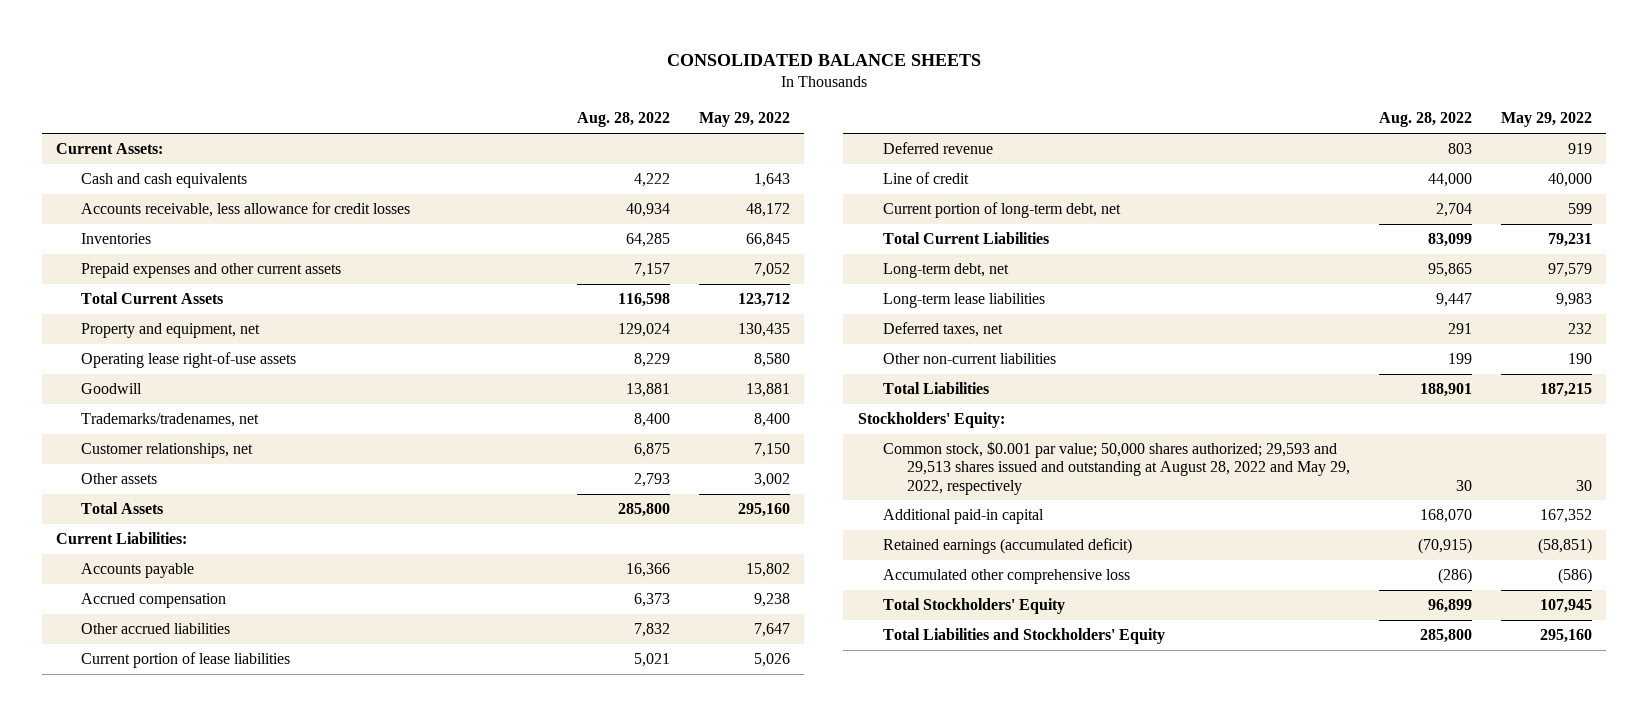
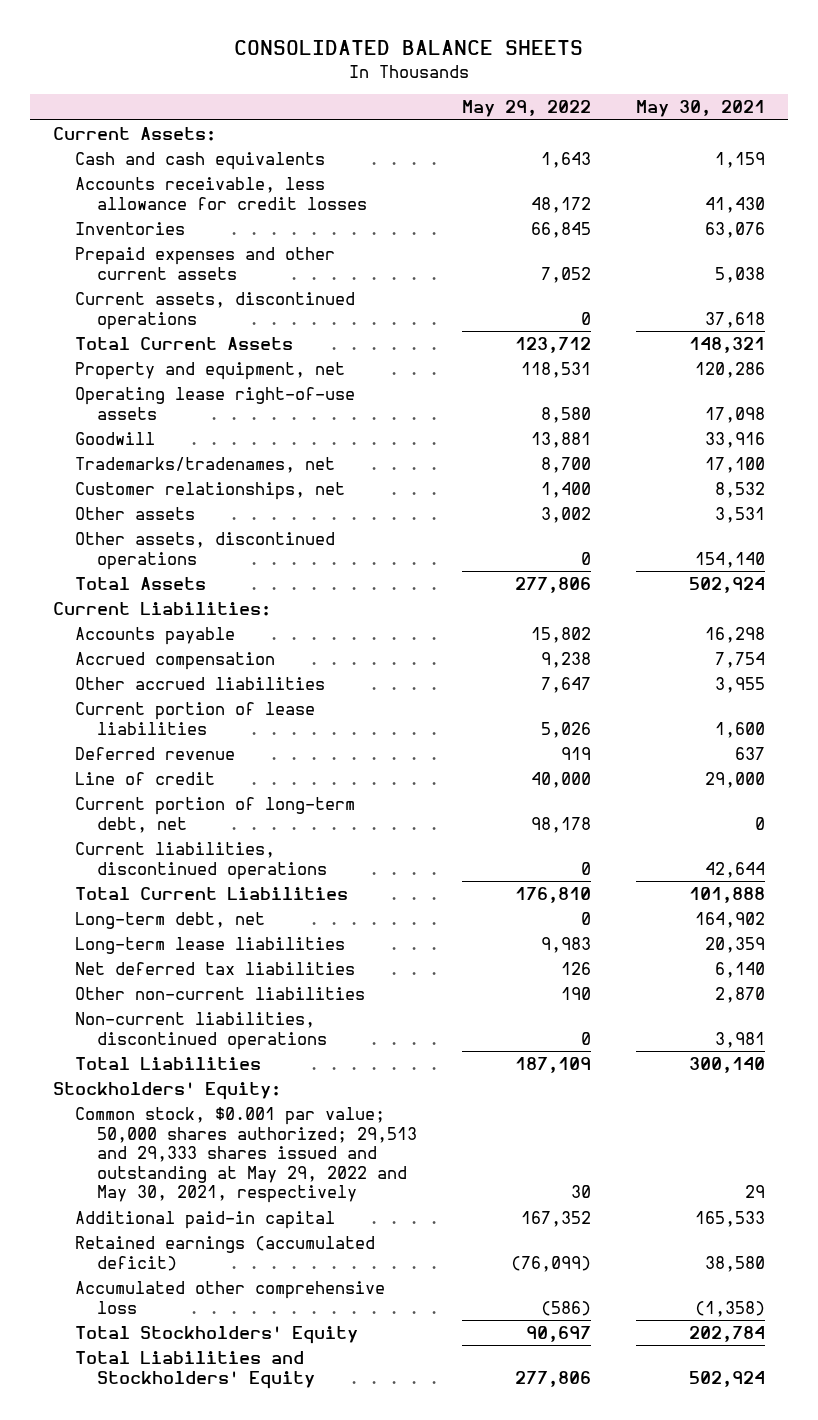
[577,112,671,128] Aug. 28, 2022 -> none
none -> [636,100,766,118] May 30, 2021
none -> [74,291,355,330] Current assets, discontinued operations
[737,323,790,338] 130,435 -> [520,361,591,378] 118,531
[753,413,790,428] 8,400 -> [540,456,591,473] 8,700
[753,443,790,458] 7,150 -> [540,481,591,498] 1,400
none -> [74,531,335,570] Other assets, discontinued operations
[737,503,790,518] 295,160 -> [514,576,591,593] 277,806
[1567,203,1592,215] 599 -> [530,816,591,833] 98,178
none -> [74,841,327,880] Current liabilities, discontinued operations
[1547,233,1592,248] 79,231 -> [514,886,591,903] 176,810
[1547,263,1592,278] 97,579 -> [580,911,591,925] 0
[882,322,1003,338] Deferred taxes, net -> [74,961,355,975] Net deferred tax liabilities
[1567,323,1592,335] 232 -> [560,961,591,975] 126
none -> [74,1011,327,1050] Non-current liabilities, discontinued operations
[1539,383,1592,398] 187,215 -> [514,1056,591,1073] 187,109
[882,441,1351,495] Common stock, $0.001 par value; 50,000 shares authorized; 29,593 and 29,513 shares issued and outstanding at August 28, 2022 and May 29, 2022, respectively -> [74,1106,417,1204] Common stock, $0.001 par value; 50,000 shares authorized; 29,513 and 29,333 shares issued and outstanding at May 29, 2022 and May 30, 2021, respectively
[1537,538,1592,555] (58,851) -> [510,1255,591,1272] (76,099)
[1539,599,1592,614] 107,945 -> [525,1325,591,1342] 90,697
[1539,629,1592,644] 295,160 -> [514,1370,591,1387] 277,806

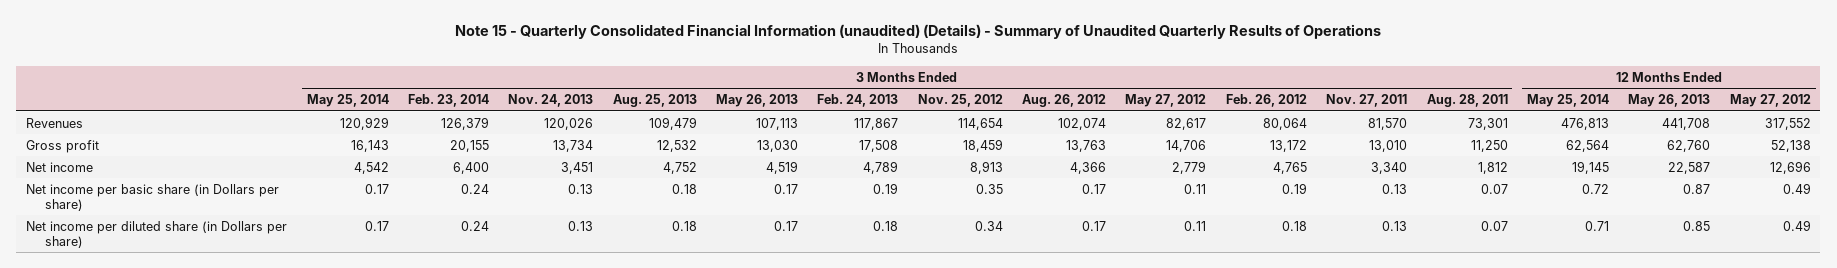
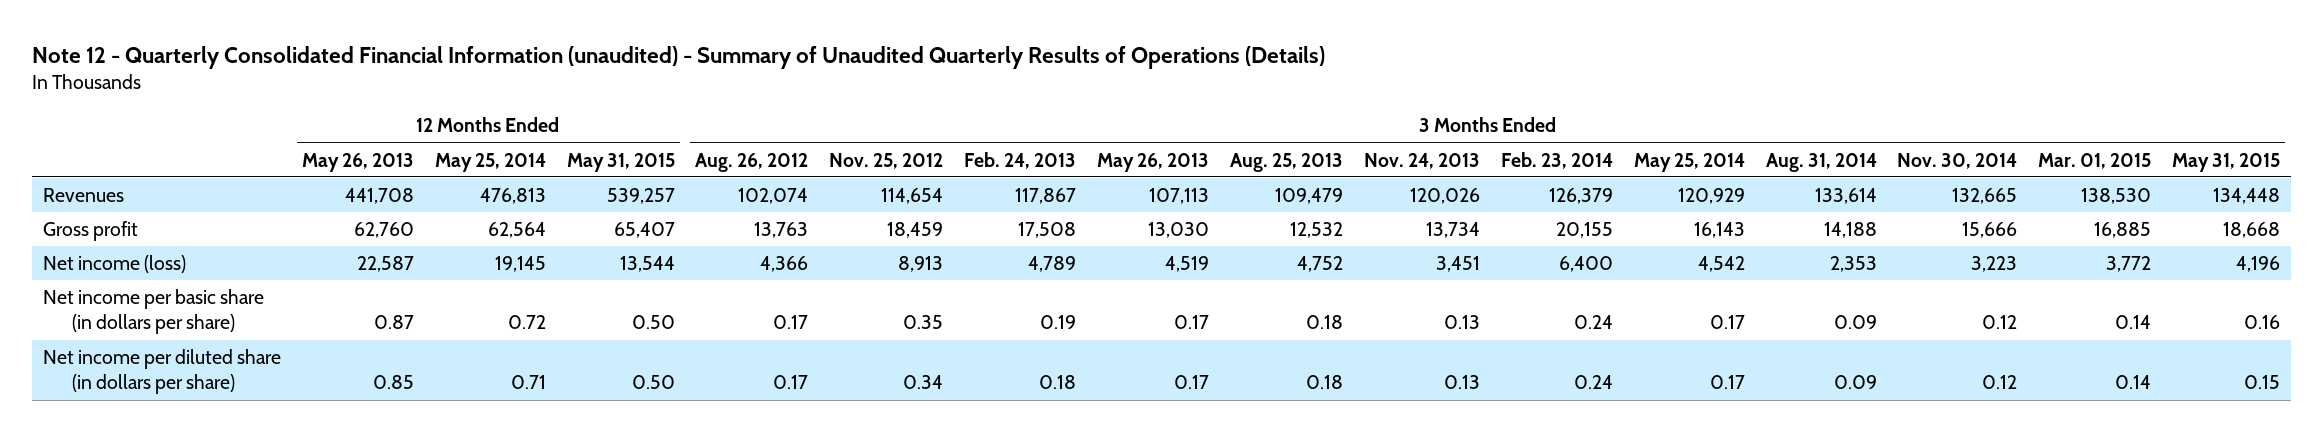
[455,24,1382,40] Note 15 - Quarterly Consolidated Financial Information (unaudited) (Details) - Summary of Unaudited Quarterly Results of Operations -> [32,45,1326,69] Note 12 - Quarterly Consolidated Financial Information (unaudited) - Summary of Unaudited Quarterly Results of Operations (Details)
[1125,94,1207,108] May 27, 2012 -> none
[1225,94,1307,108] Feb. 26, 2012 -> none
[1326,94,1408,108] Nov. 27, 2011 -> none
[1426,94,1508,108] Aug. 28, 2011 -> none
[1729,94,1811,108] May 27, 2012 -> none
none -> [566,152,675,172] May 31, 2015
none -> [1765,152,1877,172] Aug. 31, 2014
none -> [1897,152,2018,169] Nov. 30, 2014
none -> [2038,152,2152,169] Mar. 01, 2015
none -> [2172,152,2281,172] May 31, 2015
[26,161,94,172] Net income -> [42,254,186,273] Net income (loss)
[26,183,280,211] Net income per basic share (in Dollars per share) -> [42,288,264,335] Net income per basic share (in dollars per share)
[26,220,288,248] Net income per diluted share (in Dollars per share) -> [42,348,281,395] Net income per diluted share (in dollars per share)

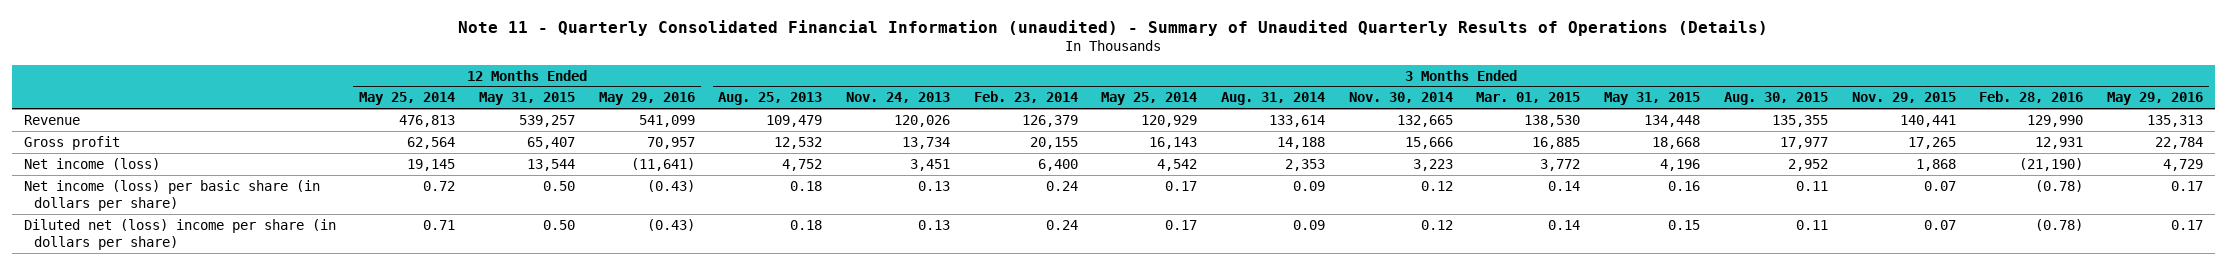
[32,45,1326,69] Note 12 - Quarterly Consolidated Financial Information (unaudited) - Summary of Unaudited Quarterly Results of Operations (Details) -> [458,19,1769,36] Note 11 - Quarterly Consolidated Financial Information (unaudited) - Summary of Unaudited Quarterly Results of Operations (Details)
[301,152,414,172] May 26, 2013 -> none
[695,152,809,172] Aug. 26, 2012 -> none
[829,152,944,169] Nov. 25, 2012 -> none
[964,151,1077,169] Feb. 24, 2013 -> none
[1097,152,1210,172] May 26, 2013 -> none
none -> [598,92,695,106] May 29, 2016
none -> [1723,92,1828,106] Aug. 30, 2015
none -> [1851,92,1956,104] Nov. 29, 2015
none -> [1979,91,2084,104] Feb. 28, 2016
none -> [2106,92,2203,106] May 29, 2016
[42,187,124,202] Revenues -> [23,114,80,125] Revenue
[42,288,264,335] Net income per basic share (in dollars per share) -> [23,179,320,212] Net income (loss) per basic share (in dollars per share)
[42,348,281,395] Net income per diluted share (in dollars per share) -> [23,218,336,251] Diluted net (loss) income per share (in dollars per share)

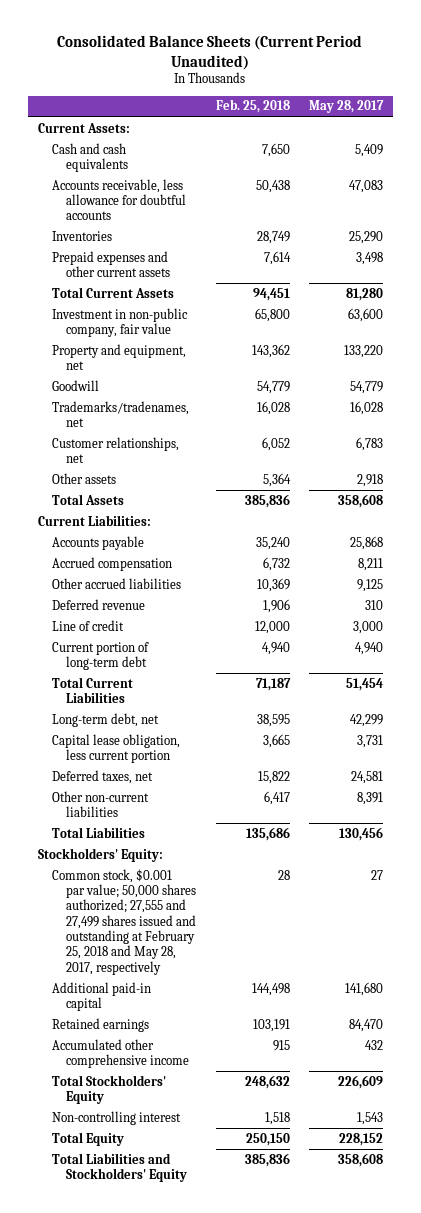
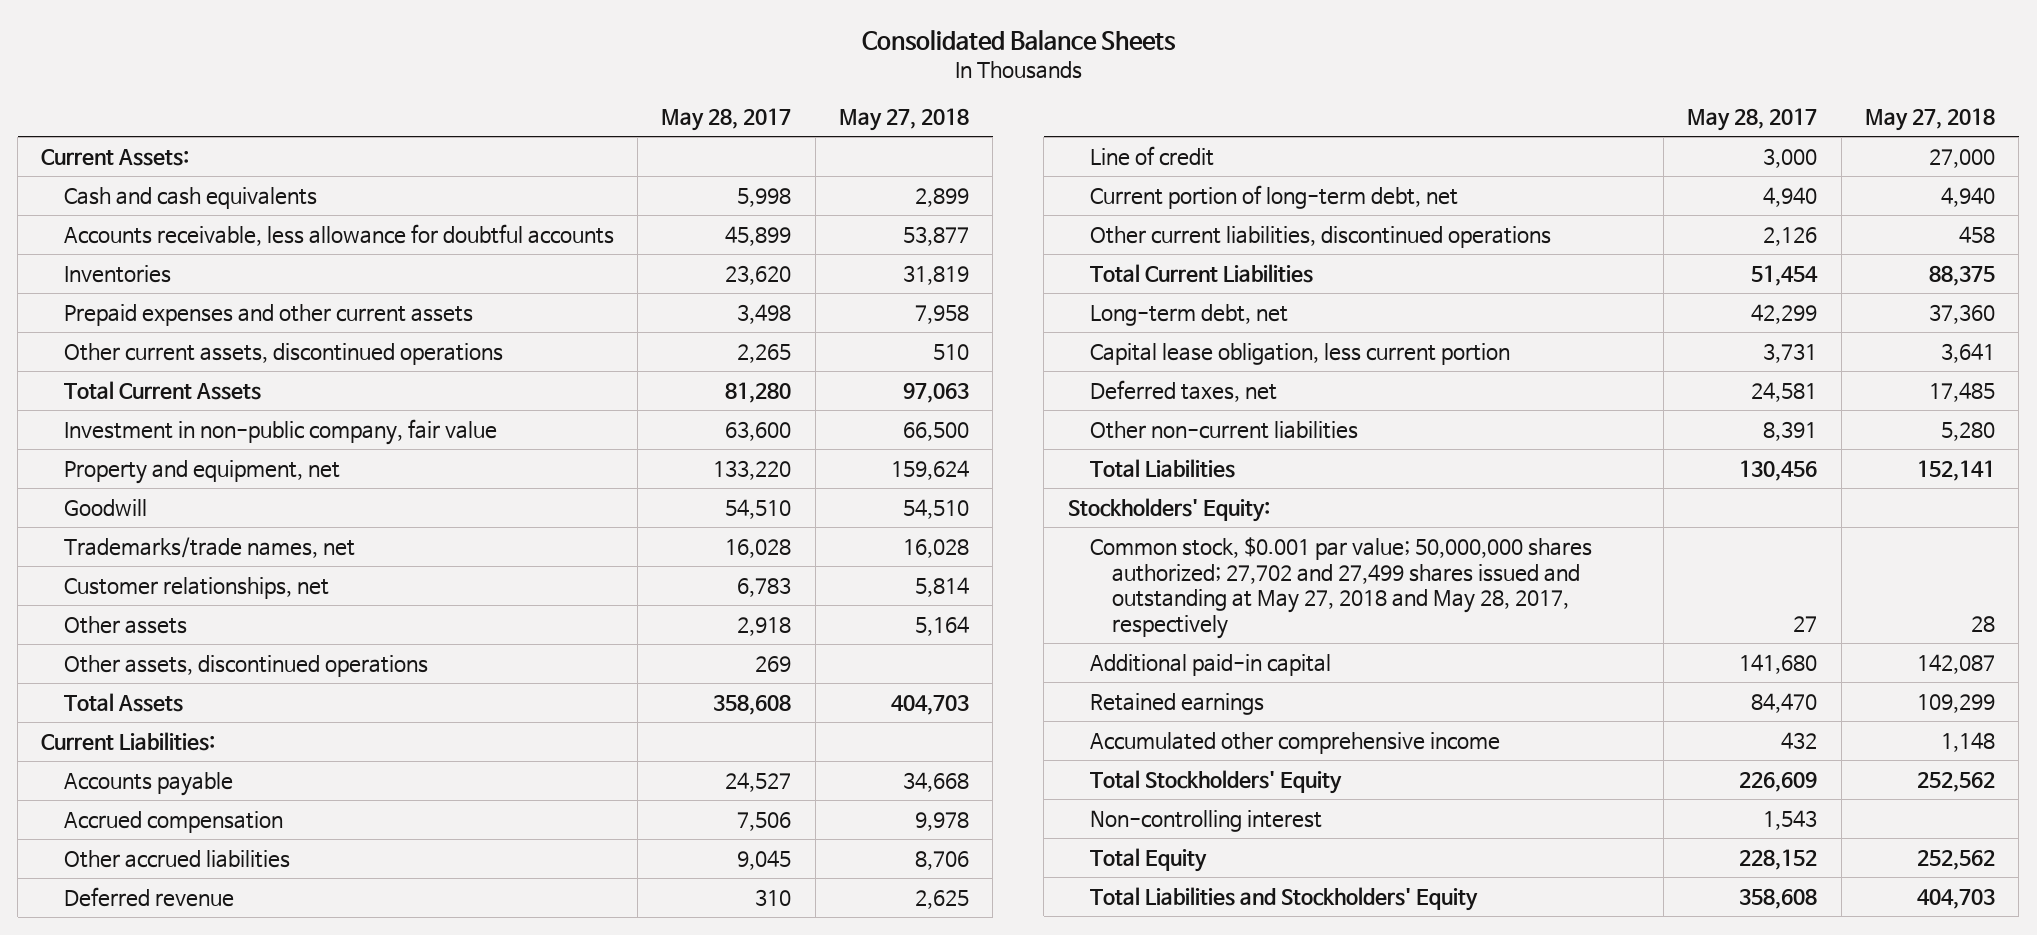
[57,35,363,70] Consolidated Balance Sheets (Current Period Unaudited) -> [862,30,1177,52] Consolidated Balance Sheets
[215,99,290,114] Feb. 25, 2018 -> none
none -> [838,108,969,132] May 27, 2018
[355,143,384,157] 5,409 -> [737,187,792,207] 5,998
[349,179,384,193] 47,083 -> [725,225,792,246] 45,899
[349,230,384,244] 25,290 -> [725,264,792,285] 23,620
none -> [63,342,503,365] Other current assets, discontinued operations
[350,380,384,394] 54,779 -> [725,498,792,519] 54,510
[51,400,189,427] Trademarks/tradenames, net -> [63,536,355,558] Trademarks/trade names, net
none -> [63,654,428,677] Other assets, discontinued operations
[350,535,384,550] 25,868 -> [725,771,792,792] 24,527
[358,557,384,571] 8,211 -> [737,811,792,831] 7,506
[357,578,384,592] 9,125 -> [737,849,792,870] 9,045
[51,641,149,670] Current portion of long-term debt -> [1089,184,1458,209] Current portion of long-term debt, net
none -> [1089,225,1551,248] Other current liabilities, discontinued operations
[51,868,196,975] Common stock, $0.001 par value; 50,000 shares authorized; 27,555 and 27,499 shares issued and outstanding at February 25, 2018 and May 28, 2017, respectively -> [1089,536,1592,639] Common stock, $0.001 par value; 50,000,000 shares authorized; 27,702 and 27,499 shares issued and outstanding at May 27, 2018 and May 28, 2017, respectively

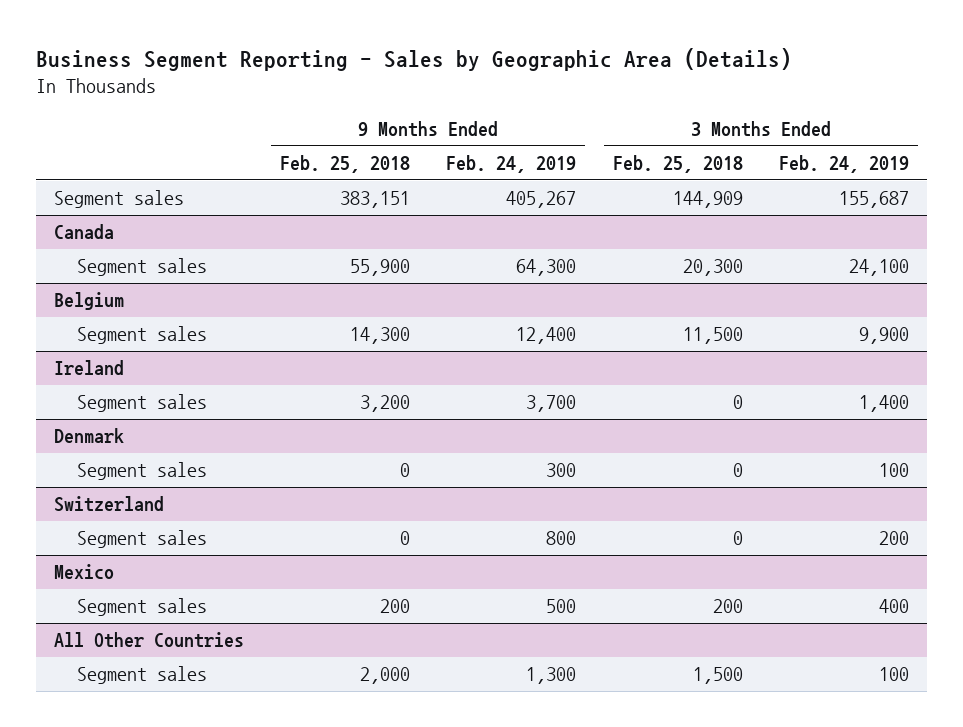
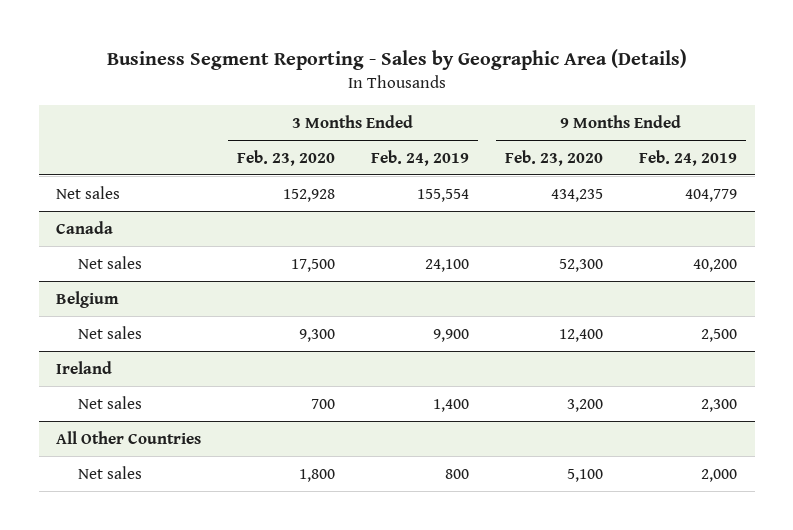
[280,155,411,174] Feb. 25, 2018 -> none
[612,155,743,174] Feb. 25, 2018 -> none
none -> [237,149,336,166] Feb. 23, 2020
none -> [505,149,604,166] Feb. 23, 2020
[54,190,185,209] Segment sales -> [56,185,121,199] Net sales
[506,191,577,209] 405,267 -> [684,188,737,202] 404,779
[838,191,909,209] 155,687 -> [417,188,470,202] 155,554
[76,258,207,277] Segment sales -> [77,255,142,269] Net sales
[516,259,577,277] 64,300 -> [692,258,737,272] 40,200
[76,326,207,345] Segment sales -> [77,325,142,339] Net sales
[516,327,577,345] 12,400 -> [700,328,737,342] 2,500
[54,428,125,444] Denmark -> none
[76,462,207,481] Segment sales -> none
[54,496,165,513] Switzerland -> none
[76,530,207,549] Segment sales -> none
[54,564,115,581] Mexico -> none
[76,598,207,617] Segment sales -> none
[76,394,207,413] Segment sales -> [77,395,142,409] Net sales
[526,395,577,413] 3,700 -> [700,398,737,412] 2,300
[76,666,207,685] Segment sales -> [77,465,142,479] Net sales
[526,667,577,685] 1,300 -> [700,468,737,482] 2,000
[878,667,909,682] 100 -> [445,468,470,479] 800

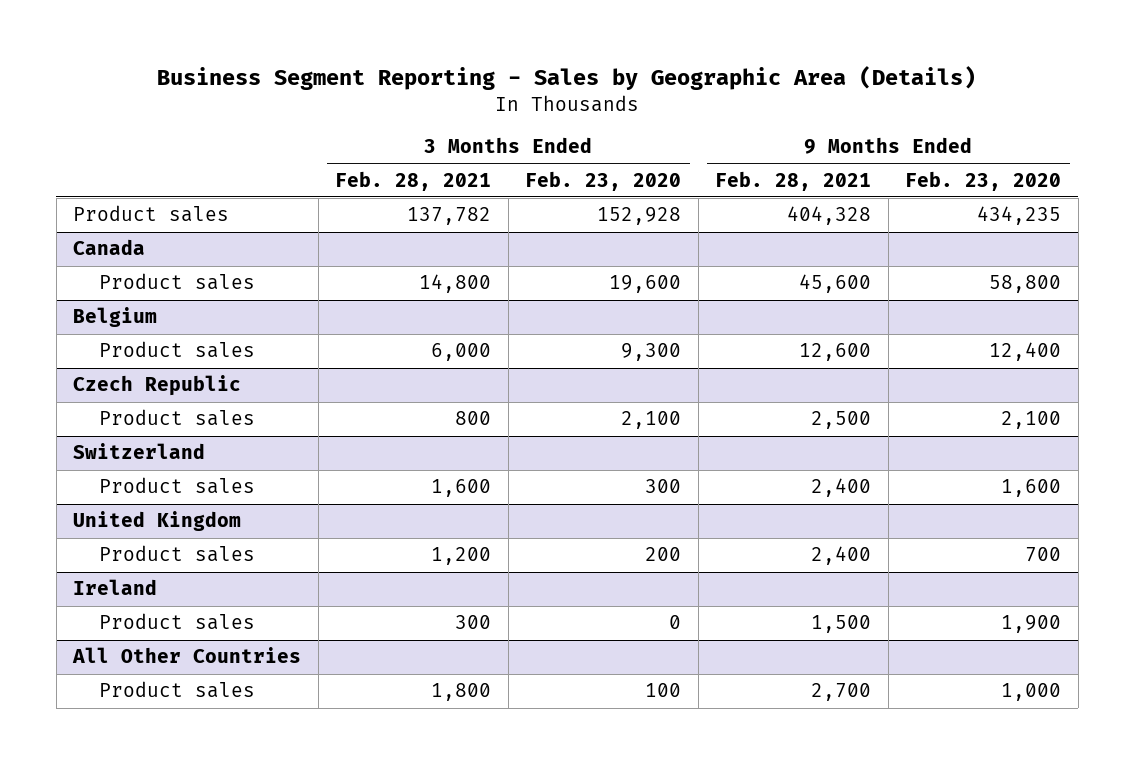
[371,149,470,166] Feb. 24, 2019 -> none
[638,149,737,166] Feb. 24, 2019 -> none
none -> [335,170,492,191] Feb. 28, 2021
none -> [715,170,872,191] Feb. 28, 2021
[56,185,121,199] Net sales -> [73,205,230,223] Product sales
[77,255,142,269] Net sales -> [99,273,256,291] Product sales
[291,258,336,272] 17,500 -> [609,275,682,294] 19,600
[559,258,604,272] 52,300 -> [989,275,1062,294] 58,800
[77,325,142,339] Net sales -> [99,341,256,359] Product sales
none -> [73,375,242,397] Czech Republic
none -> [99,409,256,427] Product sales
none -> [73,443,206,460] Switzerland
none -> [99,477,256,495] Product sales
none -> [73,511,242,532] United Kingdom
none -> [99,545,256,563] Product sales
[77,395,142,409] Net sales -> [99,613,256,631] Product sales
[311,398,336,409] 700 -> [669,615,682,630] 0
[567,398,604,412] 3,200 -> [1001,615,1062,634] 1,900
[77,465,142,479] Net sales -> [99,681,256,699] Product sales
[299,468,336,482] 1,800 -> [645,683,682,698] 100
[567,468,604,482] 5,100 -> [1001,683,1062,702] 1,000

